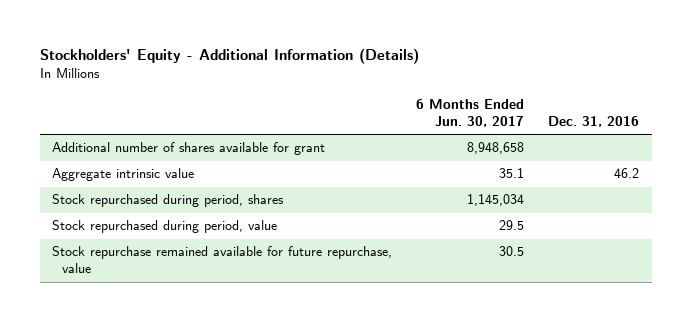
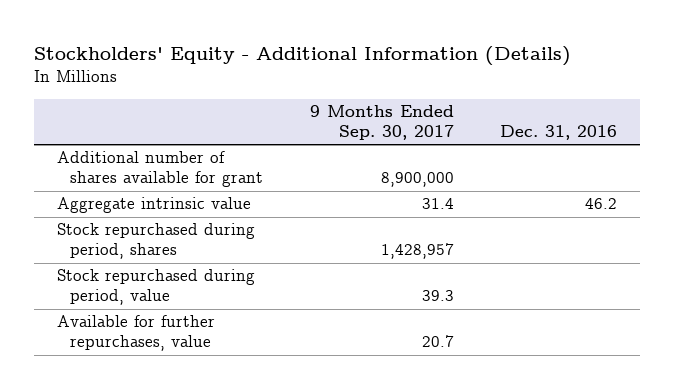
[416,99,525,127] 6 Months Ended Jun. 30, 2017 -> none
none -> [309,105,454,141] 9 Months Ended Sep. 30, 2017
[52,246,393,274] Stock repurchase remained available for future repurchase, value -> [57,315,216,352] Available for further repurchases, value

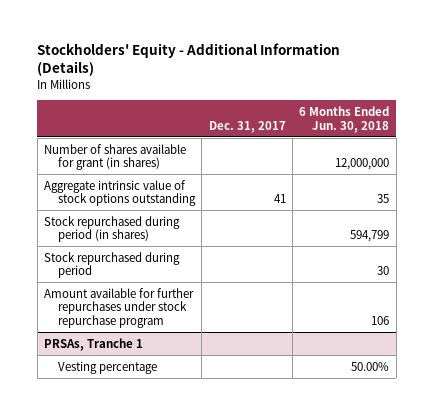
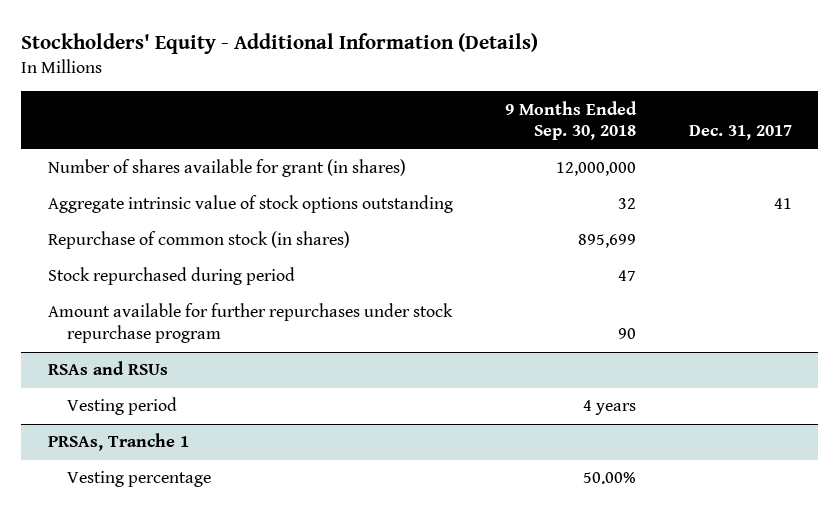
[299,105,390,133] 6 Months Ended Jun. 30, 2018 -> none
none -> [505,100,638,141] 9 Months Ended Sep. 30, 2018
[43,215,180,243] Stock repurchased during period (in shares) -> [47,231,350,250] Repurchase of common stock (in shares)
none -> [47,361,168,376] RSAs and RSUs
none -> [67,397,178,416] Vesting period

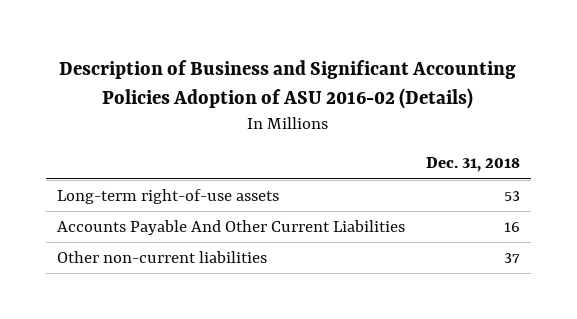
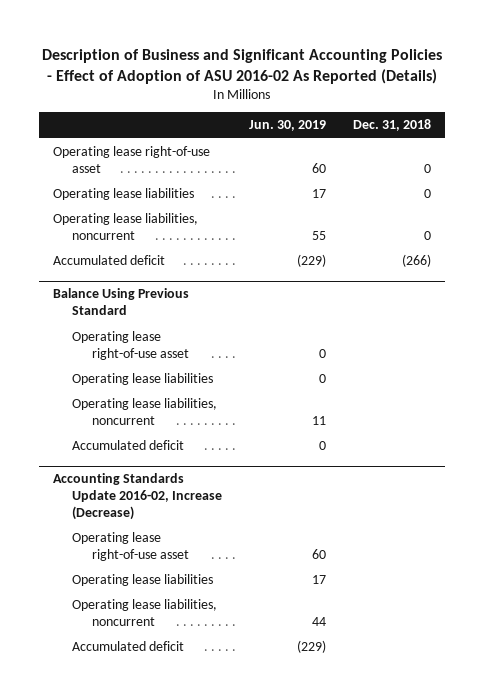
[59,59,517,109] Description of Business and Significant Accounting Policies Adoption of ASU 2016-02 (Details) -> [42,48,443,84] Description of Business and Significant Accounting Policies - Effect of Adoption of ASU 2016-02 As Reported (Details)
none -> [249,120,327,132] Jun. 30, 2019
[56,219,405,235] Accounts Payable And Other Current Liabilities -> none
[56,250,267,263] Other non-current liabilities -> none
[56,188,279,204] Long-term right-of-use assets -> [52,145,210,173] Operating lease right-of-use asset
[503,190,520,201] 53 -> [424,163,432,173] 0
none -> [52,187,194,200] Operating lease liabilities
none -> [52,212,198,240] Operating lease liabilities, noncurrent
none -> [52,254,165,265] Accumulated deficit
none -> [52,288,189,316] Balance Using Previous Standard
none -> [72,330,189,360] Operating lease right-of-use asset
none -> [72,372,214,385] Operating lease liabilities
none -> [72,397,218,425] Operating lease liabilities, noncurrent
none -> [72,439,185,450] Accumulated deficit
none -> [52,473,223,521] Accounting Standards Update 2016-02, Increase (Decrease)
none -> [72,531,189,561] Operating lease right-of-use asset
none -> [72,573,214,586] Operating lease liabilities
none -> [72,598,218,626] Operating lease liabilities, noncurrent
none -> [72,640,185,651] Accumulated deficit

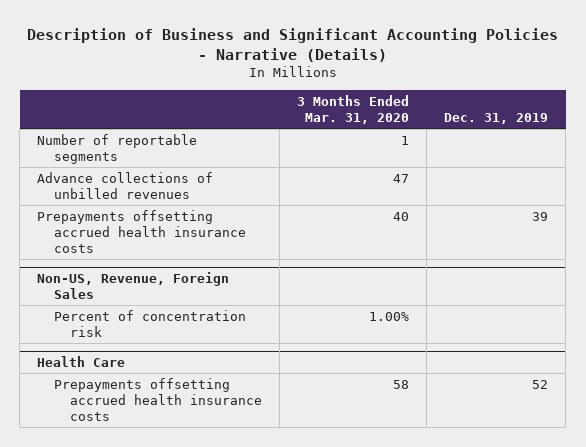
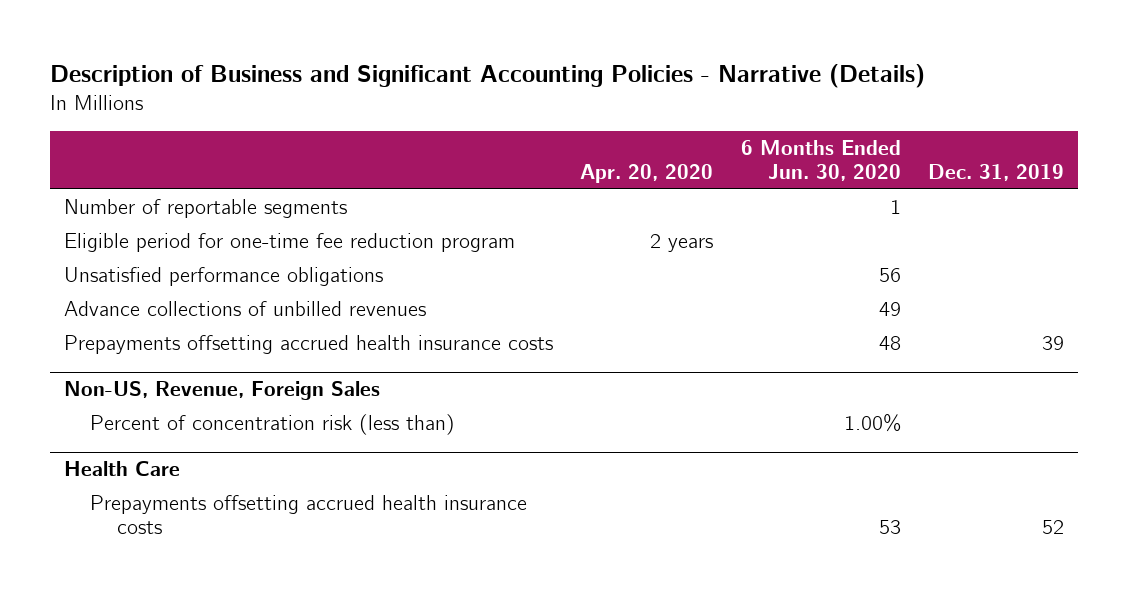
[297,95,410,125] 3 Months Ended Mar. 31, 2020 -> none
none -> [580,164,714,184] Apr. 20, 2020
none -> [740,139,901,182] 6 Months Ended Jun. 30, 2020
none -> [64,233,516,253] Eligible period for one-time fee reduction program
none -> [64,267,384,287] Unsatisfied performance obligations
[53,309,246,337] Percent of concentration risk -> [90,414,456,436] Percent of concentration risk (less than)

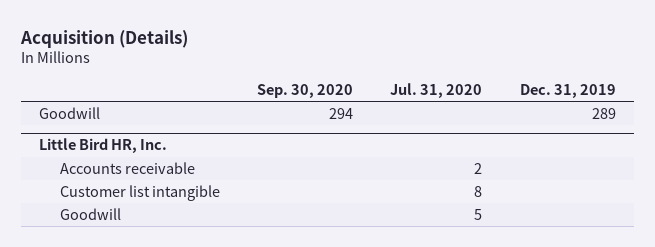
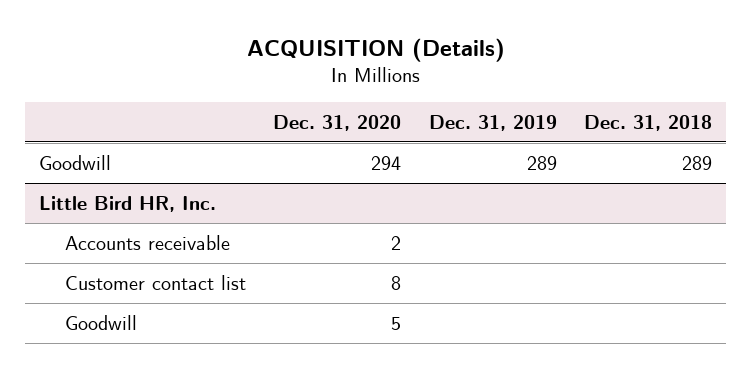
[19,29,188,48] Acquisition (Details) -> [246,37,505,62] ACQUISITION (Details)
[256,83,353,98] Sep. 30, 2020 -> none
[390,82,483,98] Jul. 31, 2020 -> none
none -> [273,114,402,131] Dec. 31, 2020
none -> [584,114,713,131] Dec. 31, 2018
[59,184,220,201] Customer list intangible -> [64,274,246,290] Customer contact list

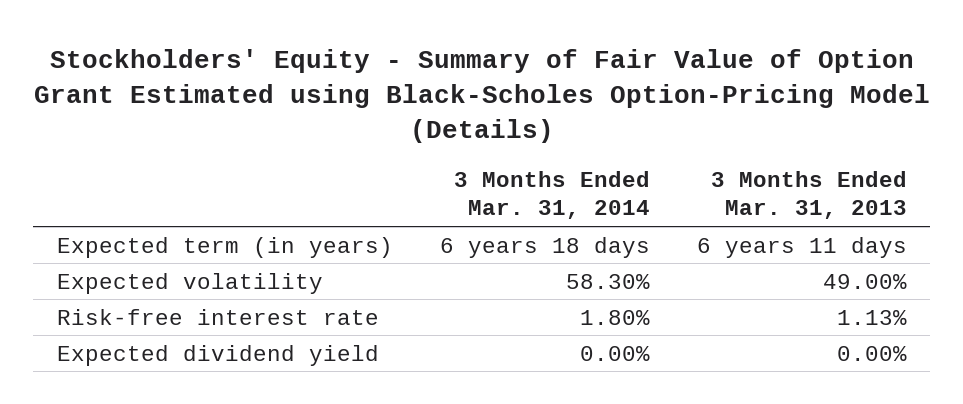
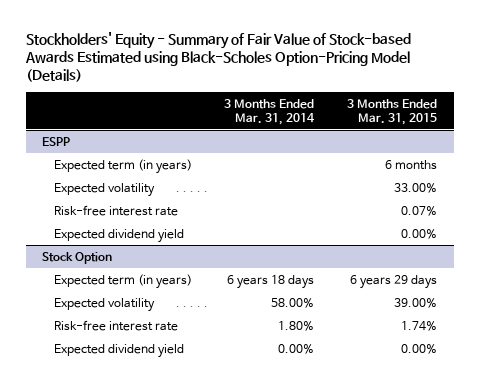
[33,49,930,144] Stockholders' Equity - Summary of Fair Value of Option Grant Estimated using Black-Scholes Option-Pricing Model (Details) -> [24,31,411,83] Stockholders' Equity - Summary of Fair Value of Stock-based Awards Estimated using Black-Scholes Option-Pricing Model (Details)
[710,170,907,220] 3 Months Ended Mar. 31, 2013 -> none
none -> [347,98,438,125] 3 Months Ended Mar. 31, 2015
none -> [41,136,70,146] ESPP
none -> [53,158,192,174] Expected term (in years)
none -> [53,182,155,197] Expected volatility
none -> [53,204,178,216] Risk-free interest rate
none -> [53,228,184,243] Expected dividend yield
none -> [41,251,112,264] Stock Option
[565,273,650,289] 58.30% -> [271,297,315,308] 58.00%

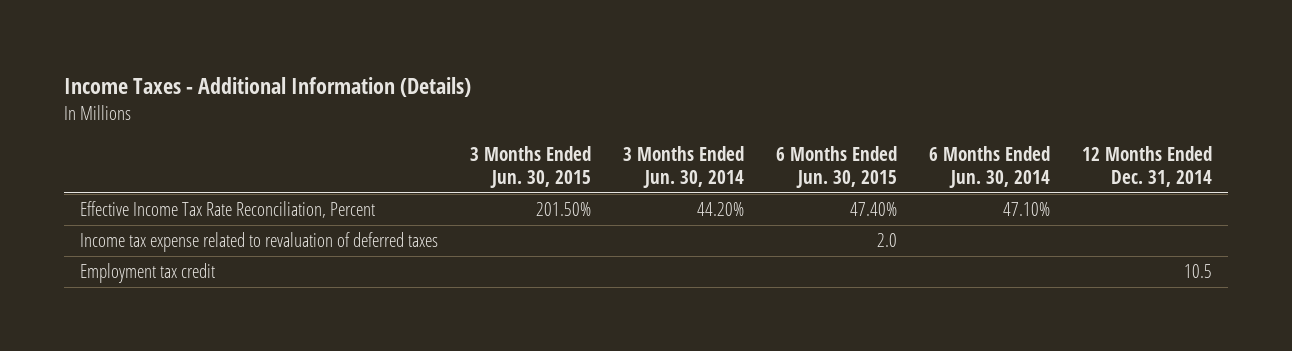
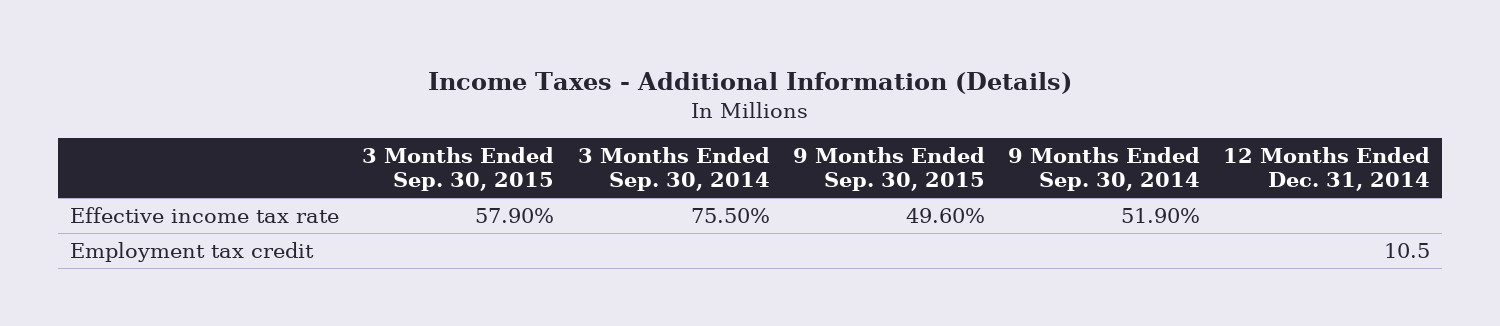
[470,145,592,189] 3 Months Ended Jun. 30, 2015 -> none
[623,145,745,189] 3 Months Ended Jun. 30, 2014 -> none
[776,145,898,189] 6 Months Ended Jun. 30, 2015 -> none
[929,145,1051,189] 6 Months Ended Jun. 30, 2014 -> none
none -> [362,146,555,192] 3 Months Ended Sep. 30, 2015
none -> [577,146,770,192] 3 Months Ended Sep. 30, 2014
none -> [792,146,985,192] 9 Months Ended Sep. 30, 2015
none -> [1008,146,1201,192] 9 Months Ended Sep. 30, 2014
[80,232,439,253] Income tax expense related to revaluation of deferred taxes -> none
[80,201,376,219] Effective Income Tax Rate Reconciliation, Percent -> [70,206,340,223] Effective income tax rate

